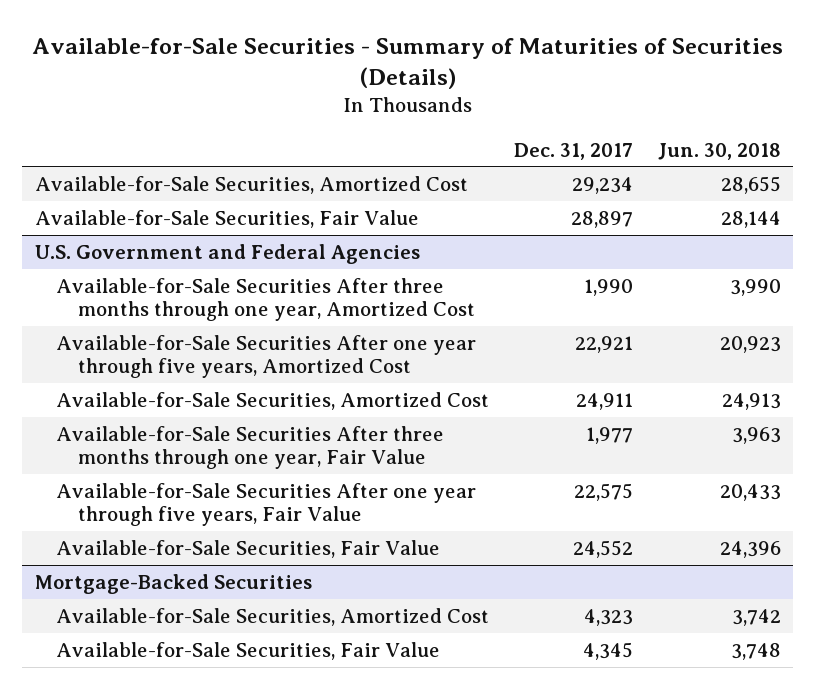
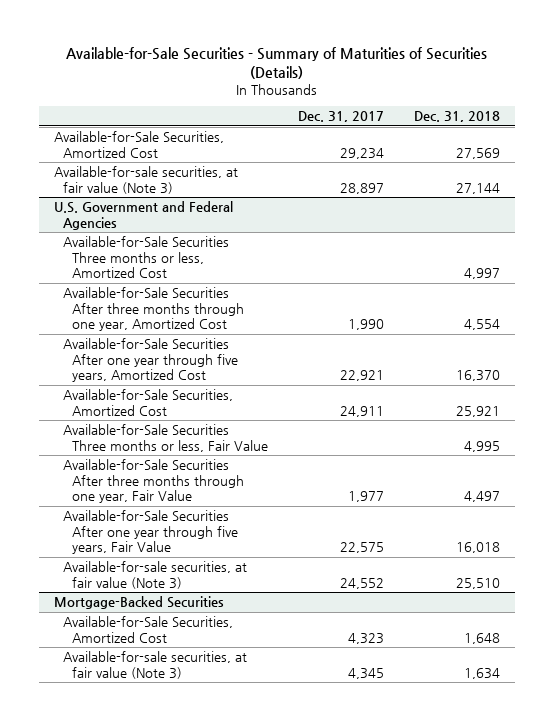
[657,142,781,160] Jun. 30, 2018 -> none
none -> [414,111,501,123] Dec. 31, 2018
[34,209,419,228] Available-for-Sale Securities, Fair Value -> [54,166,239,194] Available-for-sale securities, at fair value (Note 3)
none -> [63,236,230,279] Available-for-Sale Securities Three months or less, Amortized Cost
none -> [63,424,269,452] Available-for-Sale Securities Three months or less, Fair Value
[56,539,441,558] Available-for-Sale Securities, Fair Value -> [63,561,248,589] Available-for-sale securities, at fair value (Note 3)
[56,641,441,660] Available-for-Sale Securities, Fair Value -> [63,651,248,679] Available-for-sale securities, at fair value (Note 3)

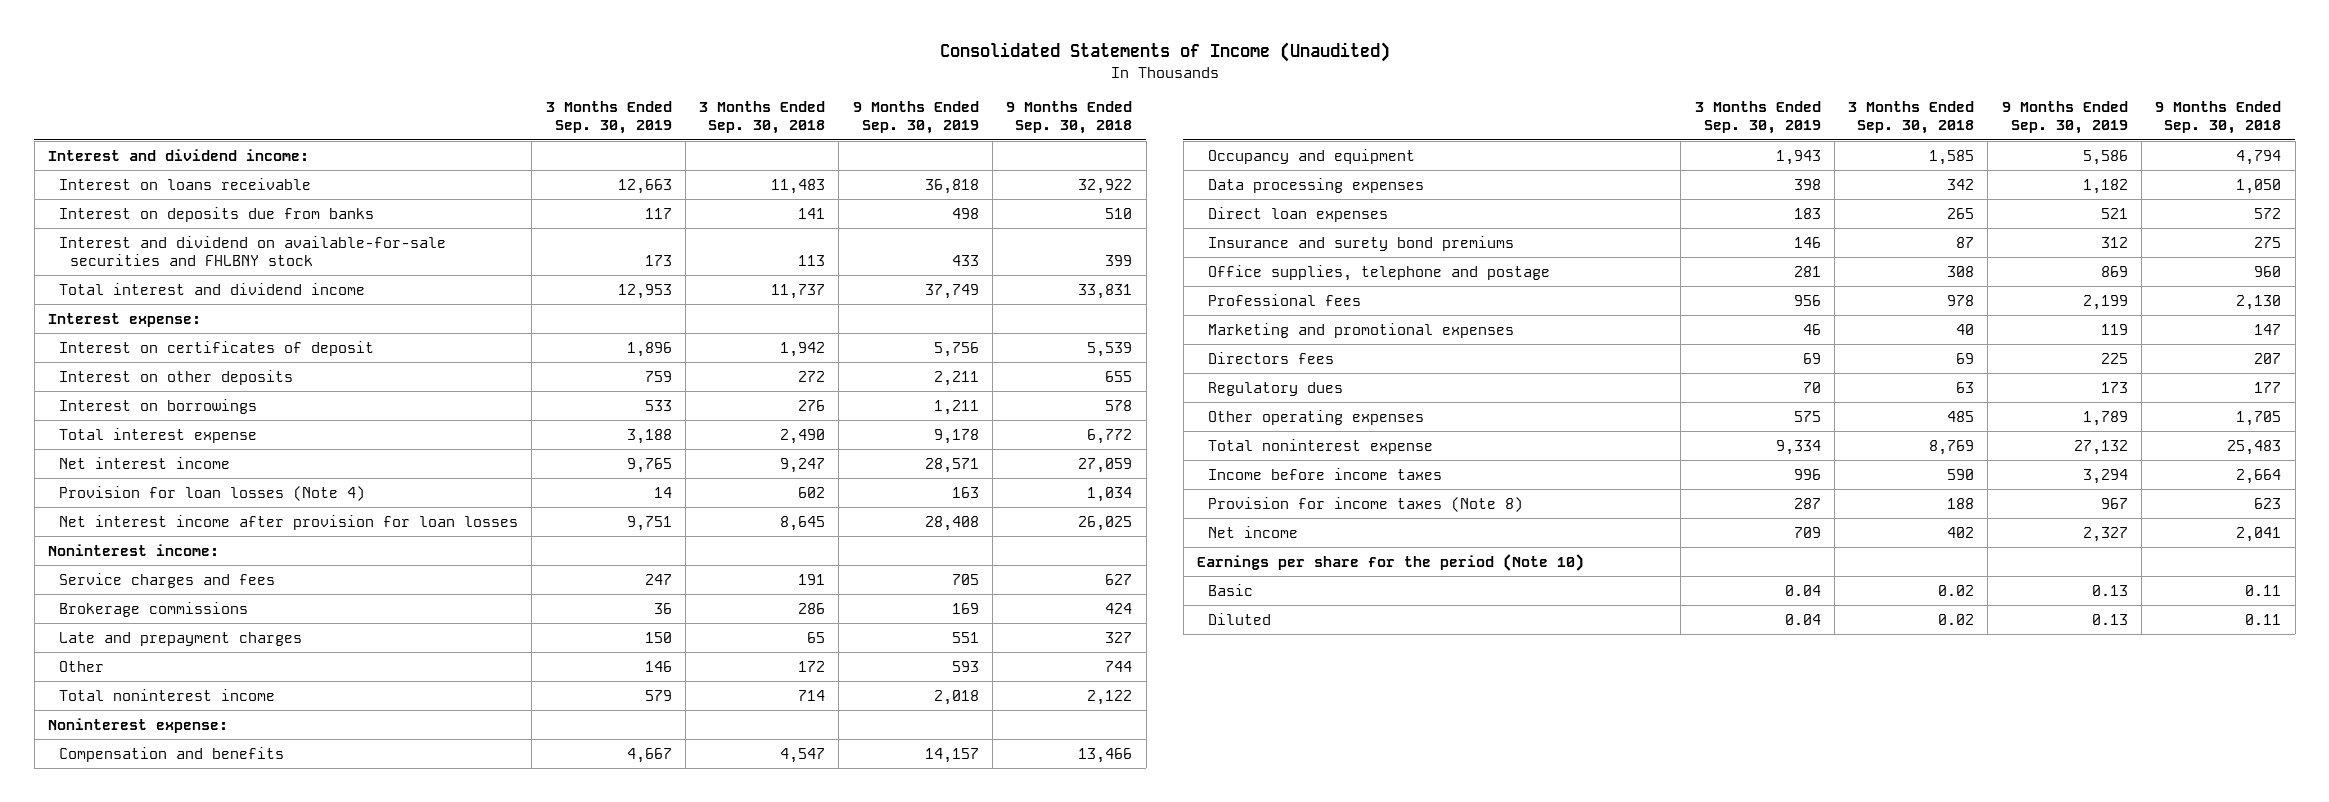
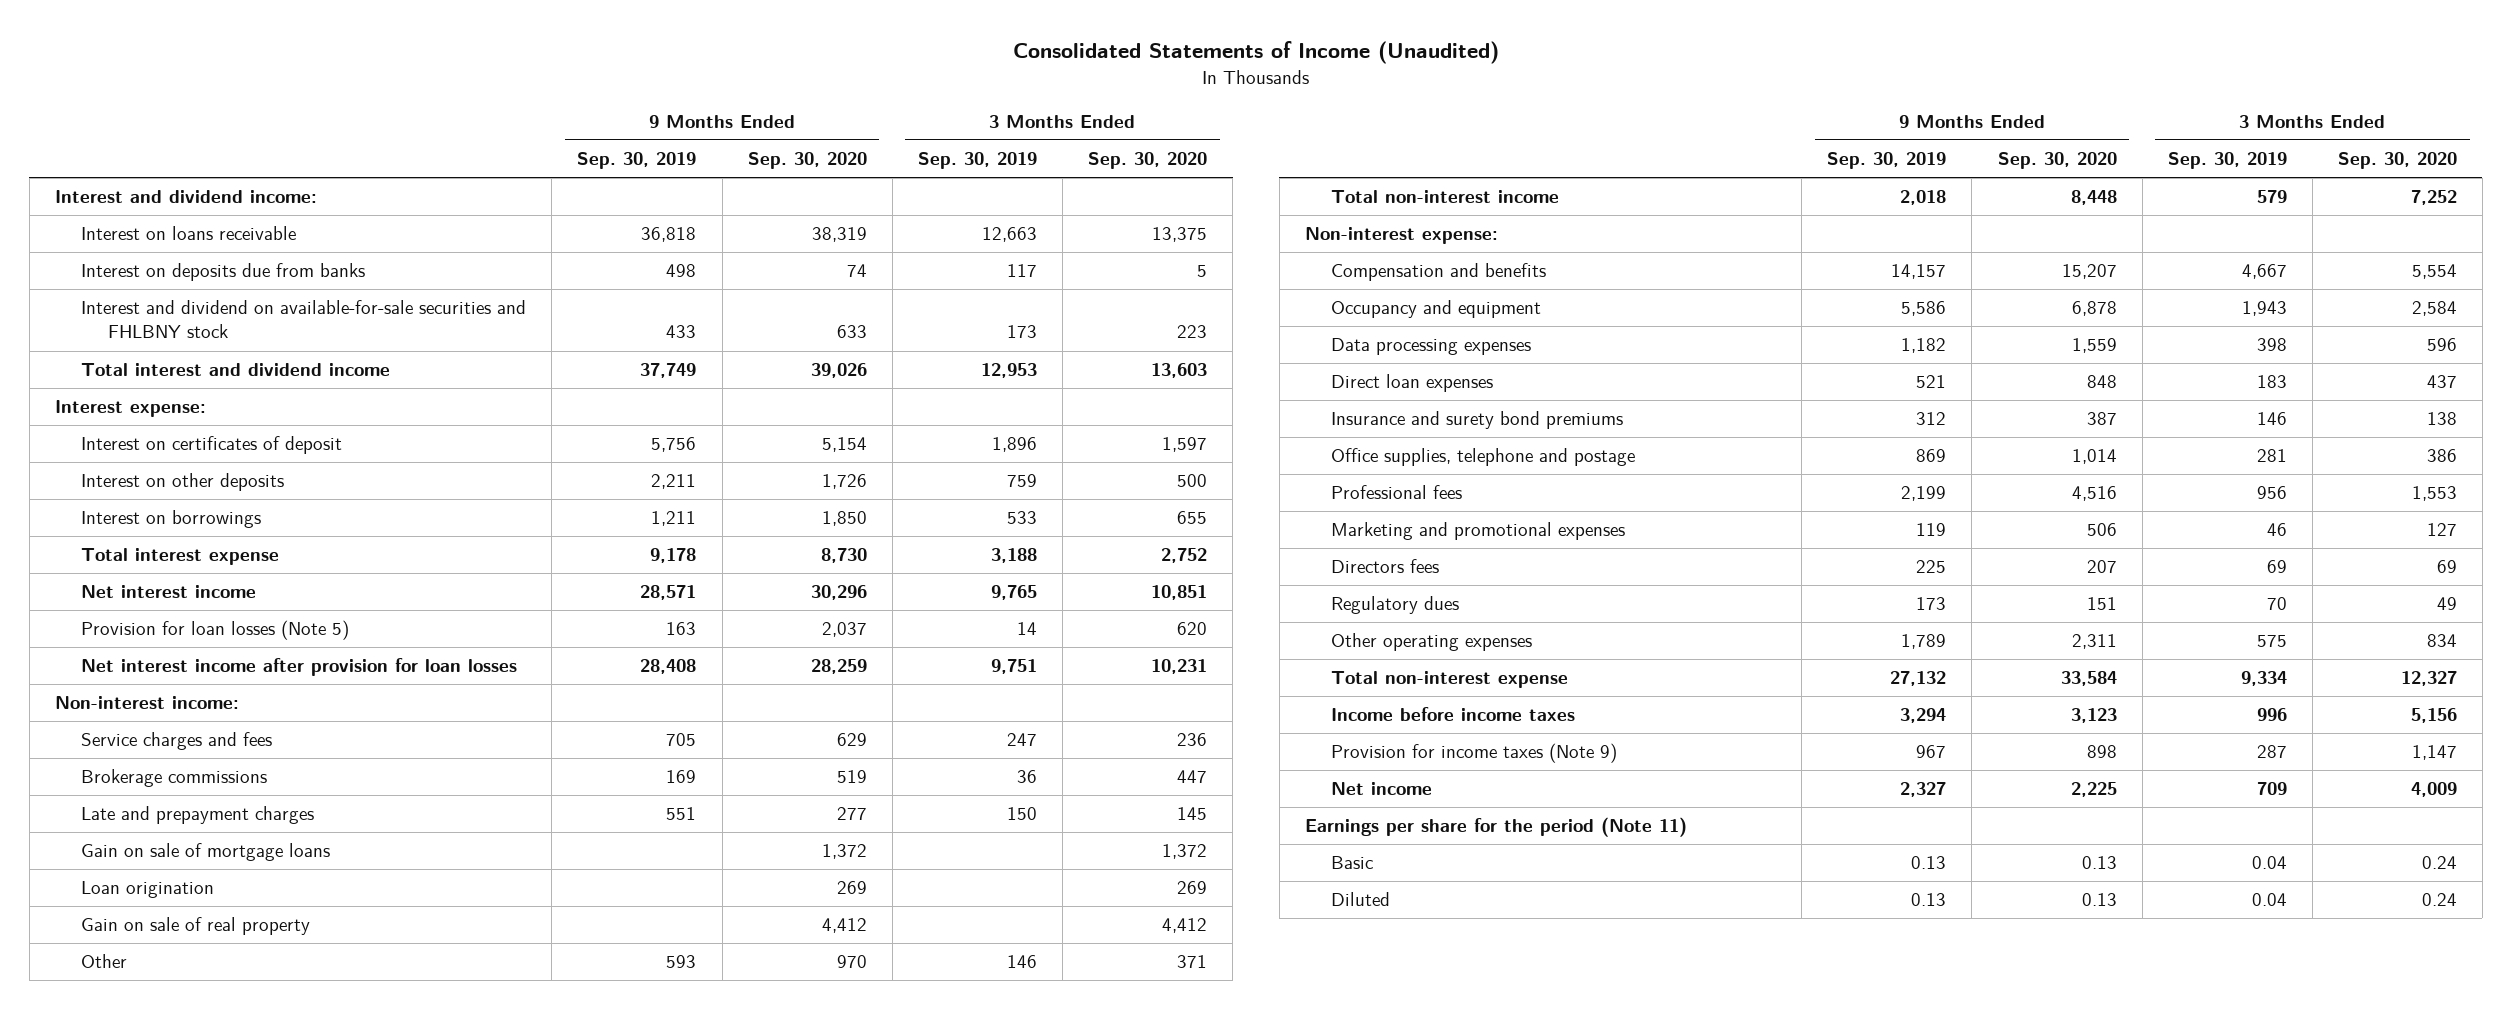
[699,101,826,135] 3 Months Ended Sep. 30, 2018 -> none
[1006,101,1133,135] 9 Months Ended Sep. 30, 2018 -> none
none -> [747,152,867,170] Sep. 30, 2020
none -> [1087,152,1207,170] Sep. 30, 2020
[59,485,366,501] Provision for loan losses (Note 4) -> [81,620,350,641] Provision for loan losses (Note 5)
[48,543,220,556] Noninterest income: -> [54,696,239,710] Non-interest income:
none -> [81,843,331,862] Gain on sale of mortgage loans
none -> [81,881,215,899] Loan origination
none -> [81,917,311,936] Gain on sale of real property
[59,688,276,701] Total noninterest income -> [1331,190,1560,204] Total non-interest income
[48,717,229,733] Noninterest expense: -> [1304,227,1498,245] Non-interest expense:
[1208,438,1434,454] Total noninterest expense -> [1331,671,1569,689] Total non-interest expense
[1208,496,1524,512] Provision for income taxes (Note 8) -> [1331,743,1618,764] Provision for income taxes (Note 9)
[1197,553,1585,571] Earnings per share for the period (Note 10) -> [1304,817,1687,838] Earnings per share for the period (Note 11)

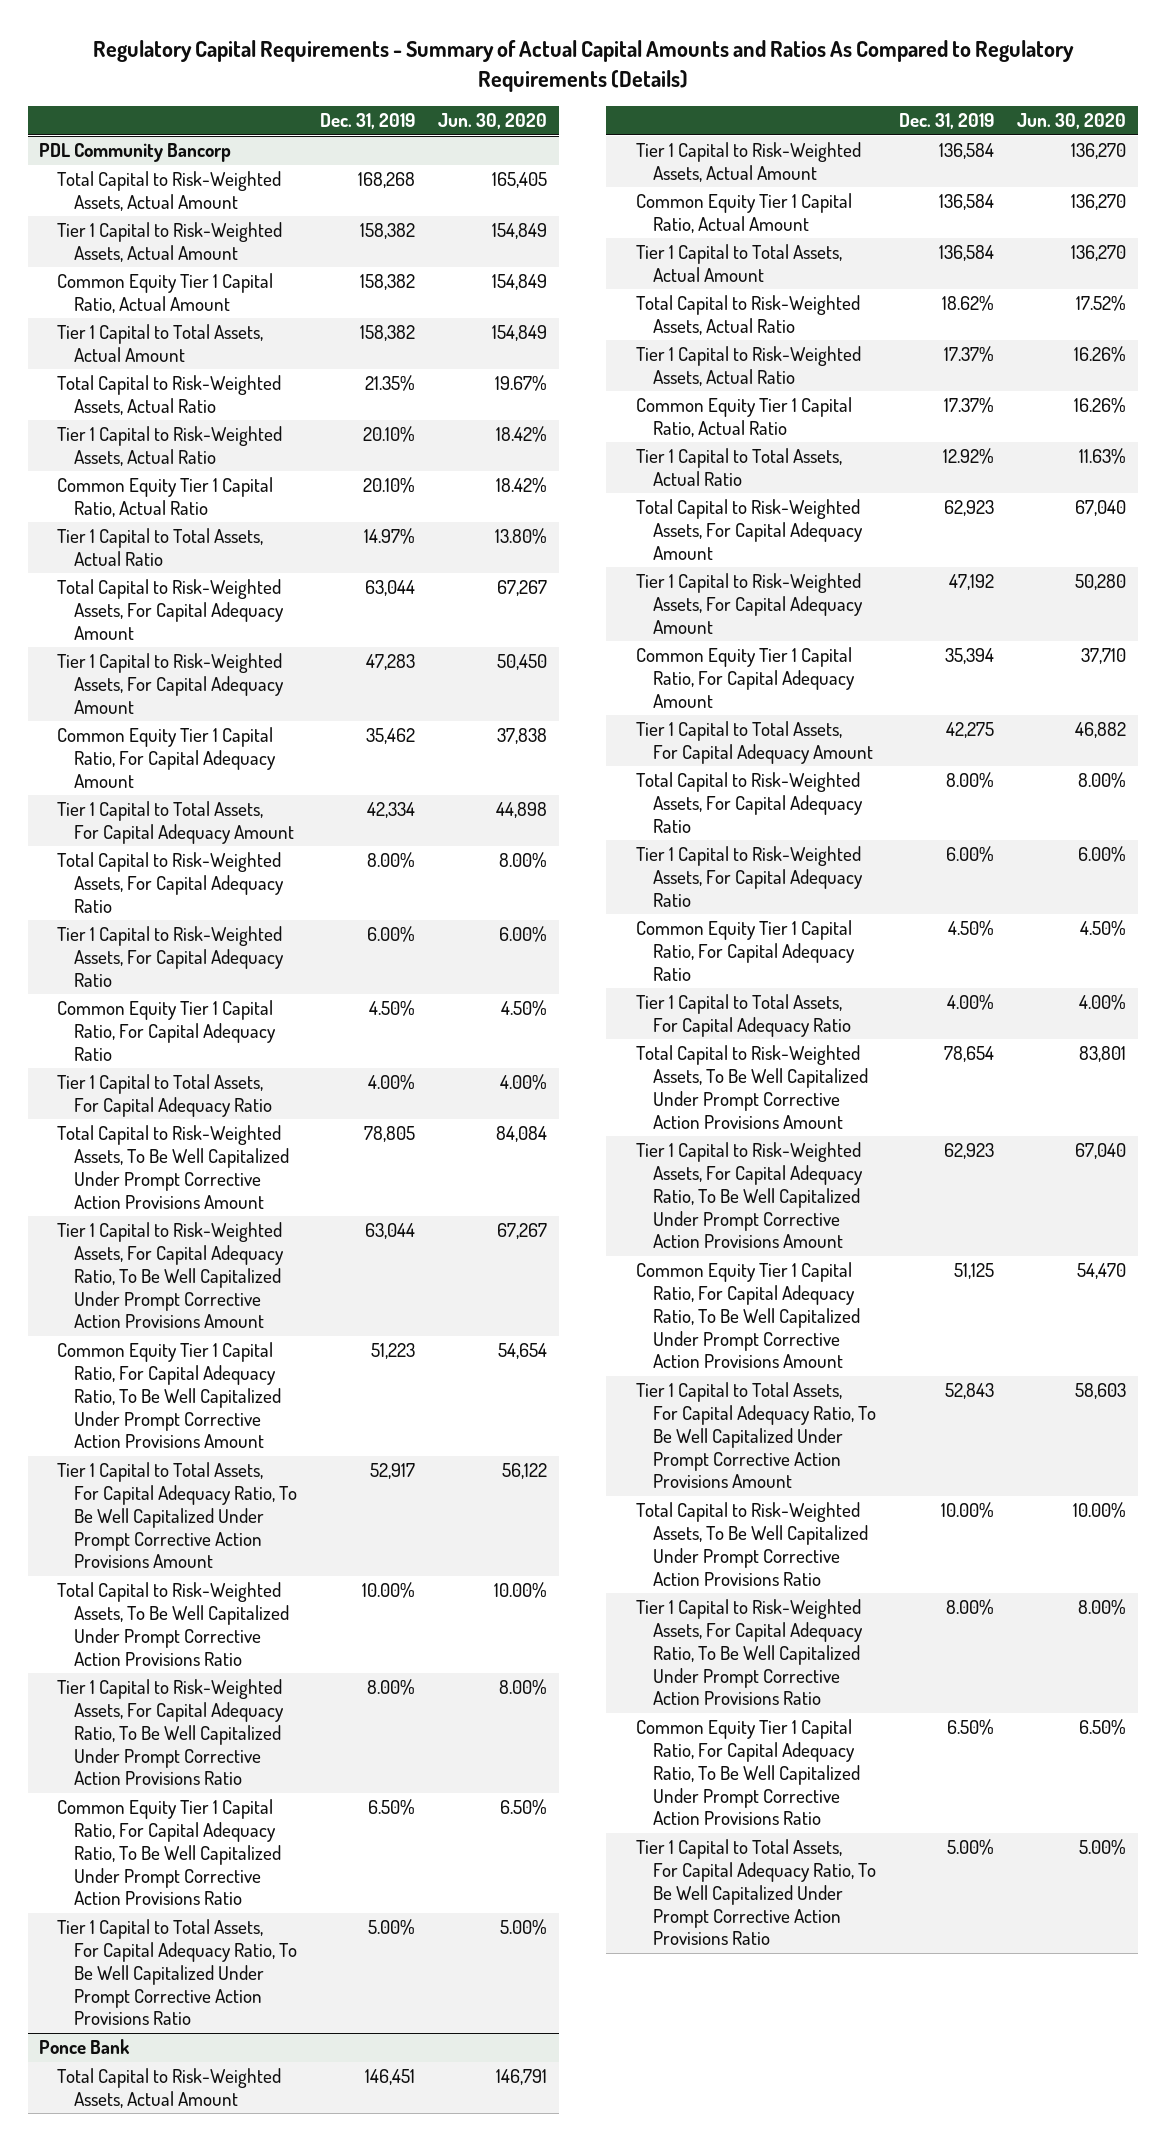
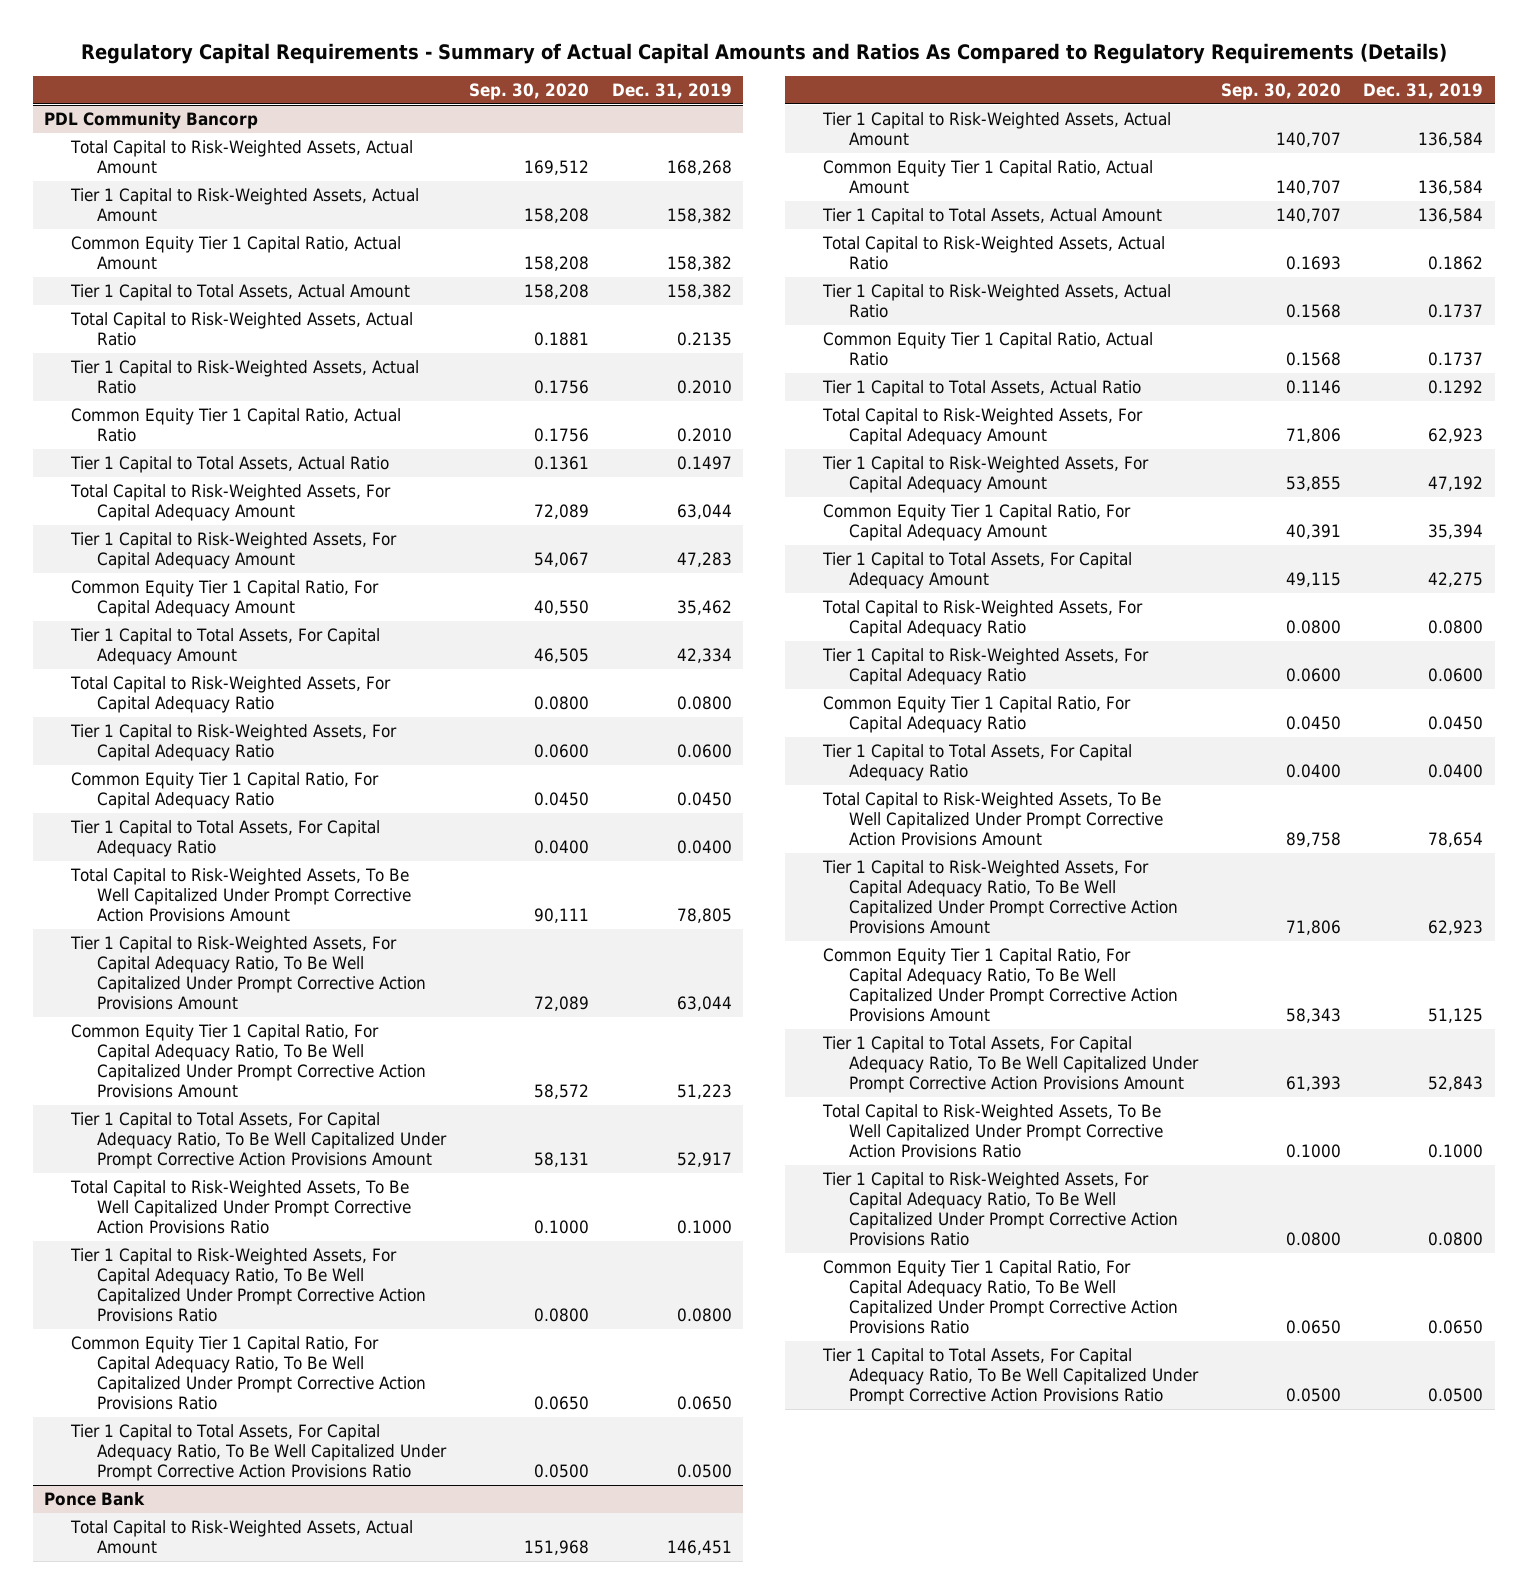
[438,113,548,130] Jun. 30, 2020 -> none
none -> [468,82,589,100] Sep. 30, 2020
[365,375,416,392] 21.35% -> [676,332,732,347] 0.2135
[363,426,416,443] 20.10% -> [676,380,732,395] 0.2010
[363,477,416,494] 20.10% -> [676,428,732,443] 0.2010
[364,528,416,545] 14.97% -> [676,455,732,470] 0.1497
[367,852,416,869] 8.00% -> [676,696,732,711] 0.0800
[367,926,416,943] 6.00% -> [676,744,732,759] 0.0600
[369,1000,416,1017] 4.50% -> [676,792,732,807] 0.0450
[368,1074,416,1091] 4.00% -> [676,840,732,855] 0.0400
[362,1582,416,1599] 10.00% -> [676,1220,732,1235] 0.1000
[367,1679,416,1696] 8.00% -> [676,1308,732,1323] 0.0800
[368,1799,416,1816] 6.50% -> [676,1396,732,1411] 0.0650
[368,1919,416,1936] 5.00% -> [676,1464,732,1479] 0.0500
[942,295,995,312] 18.62% -> [1428,256,1484,271] 0.1862
[944,346,995,363] 17.37% -> [1428,304,1484,319] 0.1737
[944,397,995,414] 17.37% -> [1428,352,1484,367] 0.1737
[943,448,995,465] 12.92% -> [1428,379,1484,394] 0.1292
[946,772,995,789] 8.00% -> [1428,620,1484,635] 0.0800
[946,846,995,863] 6.00% -> [1428,668,1484,683] 0.0600
[948,920,995,937] 4.50% -> [1428,716,1484,731] 0.0450
[947,994,995,1011] 4.00% -> [1428,764,1484,779] 0.0400
[941,1502,995,1519] 10.00% -> [1428,1144,1484,1159] 0.1000
[946,1599,995,1616] 8.00% -> [1428,1232,1484,1247] 0.0800
[947,1719,995,1736] 6.50% -> [1428,1320,1484,1335] 0.0650
[947,1839,995,1856] 5.00% -> [1428,1388,1484,1403] 0.0500

